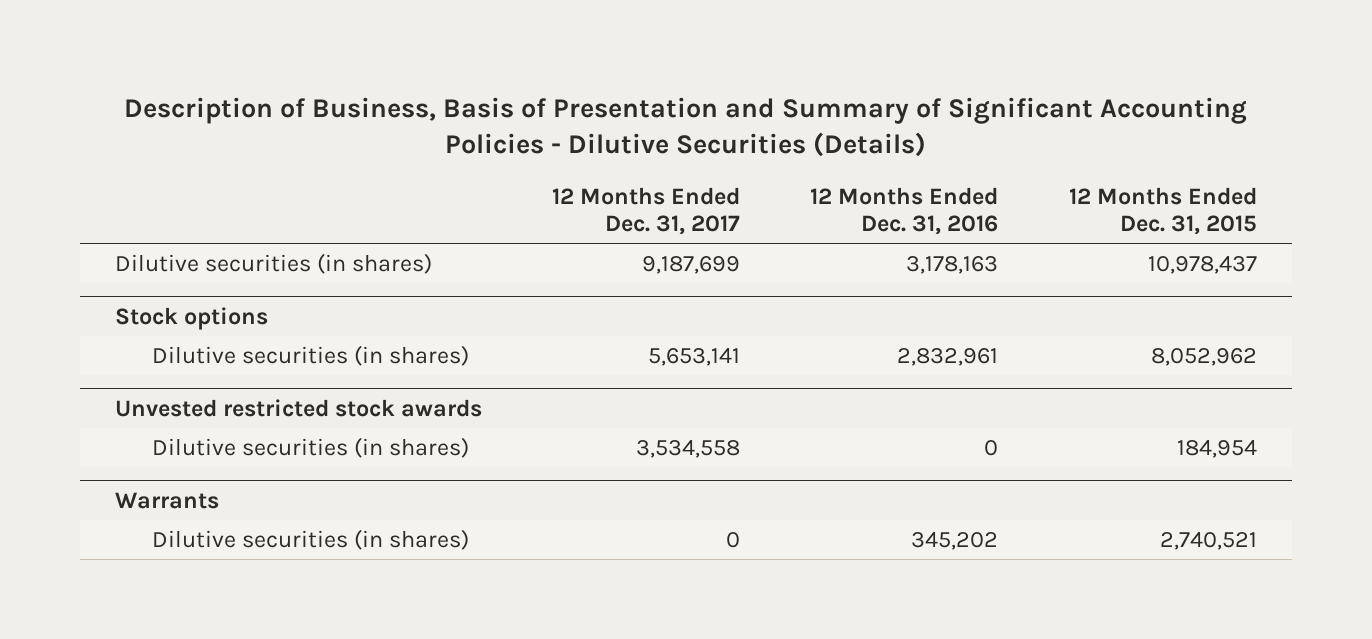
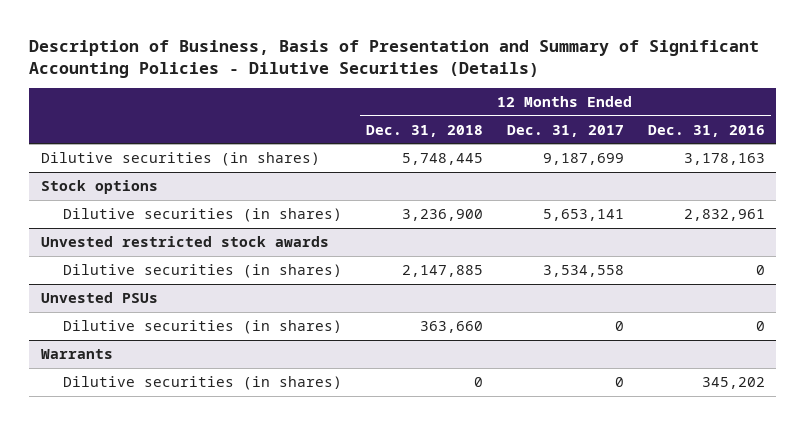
[1068,186,1257,236] 12 Months Ended Dec. 31, 2015 -> none
none -> [366,124,484,137] Dec. 31, 2018
none -> [41,291,159,303] Unvested PSUs
none -> [63,319,343,334] Dilutive securities (in shares)

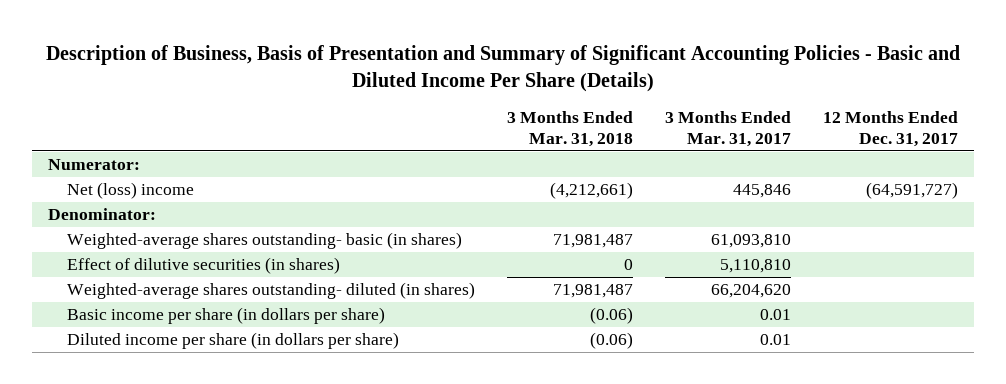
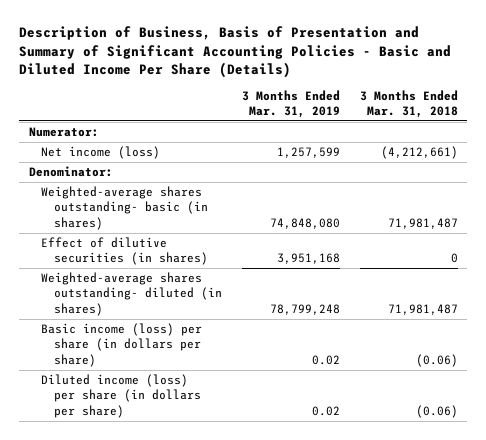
[664,111,791,147] 3 Months Ended Mar. 31, 2017 -> none
[822,111,958,147] 12 Months Ended Dec. 31, 2017 -> none
none -> [241,89,340,119] 3 Months Ended Mar. 31, 2019
[66,182,194,200] Net (loss) income -> [41,146,161,160] Net income (loss)
[66,307,385,325] Basic income per share (in dollars per share) -> [41,323,203,367] Basic income (loss) per share (in dollars per share)
[66,332,399,350] Diluted income per share (in dollars per share) -> [41,374,202,418] Diluted income (loss) per share (in dollars per share)

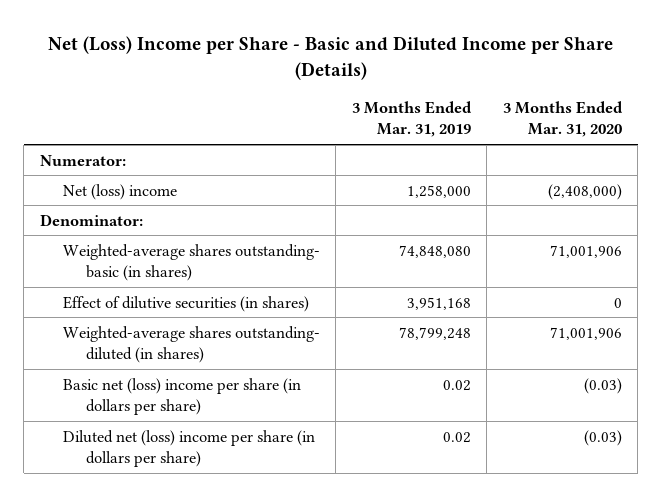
[18,26,451,78] Description of Business, Basis of Presentation and Summary of Significant Accounting Policies - Basic and Diluted Income Per Share (Details) -> [47,35,613,80] Net (Loss) Income per Share - Basic and Diluted Income per Share (Details)
[359,89,458,119] 3 Months Ended Mar. 31, 2018 -> none
none -> [502,100,623,138] 3 Months Ended Mar. 31, 2020
[41,146,161,160] Net income (loss) -> [63,183,178,200] Net (loss) income
[276,147,340,159] 1,257,599 -> [406,184,471,198] 1,258,000
[41,323,203,367] Basic income (loss) per share (in dollars per share) -> [63,377,302,415] Basic net (loss) income per share (in dollars per share)
[41,374,202,418] Diluted income (loss) per share (in dollars per share) -> [63,429,316,467] Diluted net (loss) income per share (in dollars per share)

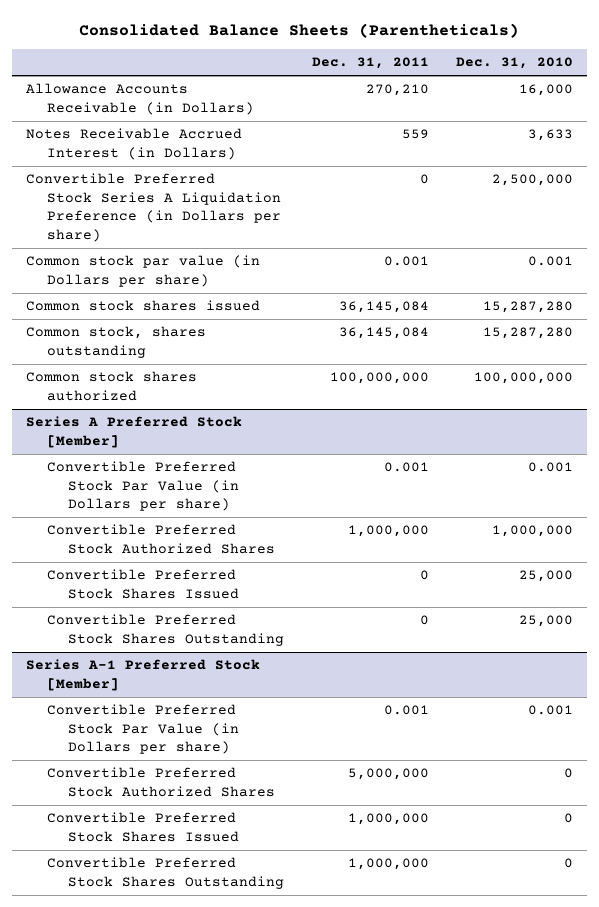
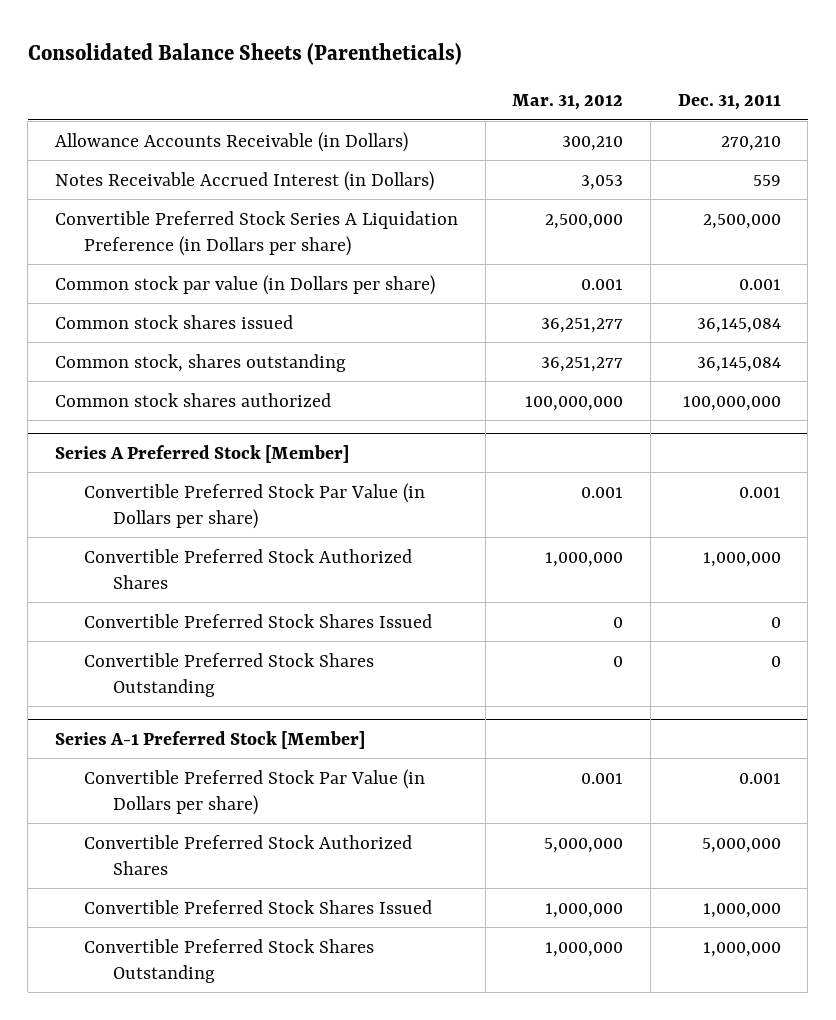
[456,57,574,70] Dec. 31, 2010 -> none
none -> [512,94,624,111] Mar. 31, 2012
[419,174,429,185] 0 -> [702,213,781,229] 2,500,000

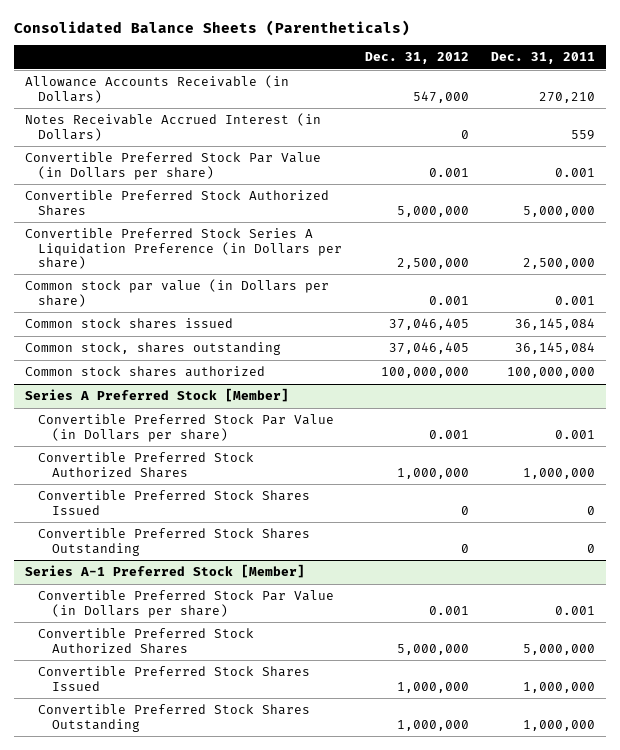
[512,94,624,111] Mar. 31, 2012 -> none
none -> [364,52,469,65] Dec. 31, 2012
[54,131,408,152] Allowance Accounts Receivable (in Dollars) -> [24,75,289,103] Αllowancе Αccounts Rеcеivablе (in Dollars)
none -> [24,152,321,180] Convertible Preferred Stock Par Value (in Dollars per share)
none -> [24,190,329,216] Convertible Preferred Stock Authorized Shares

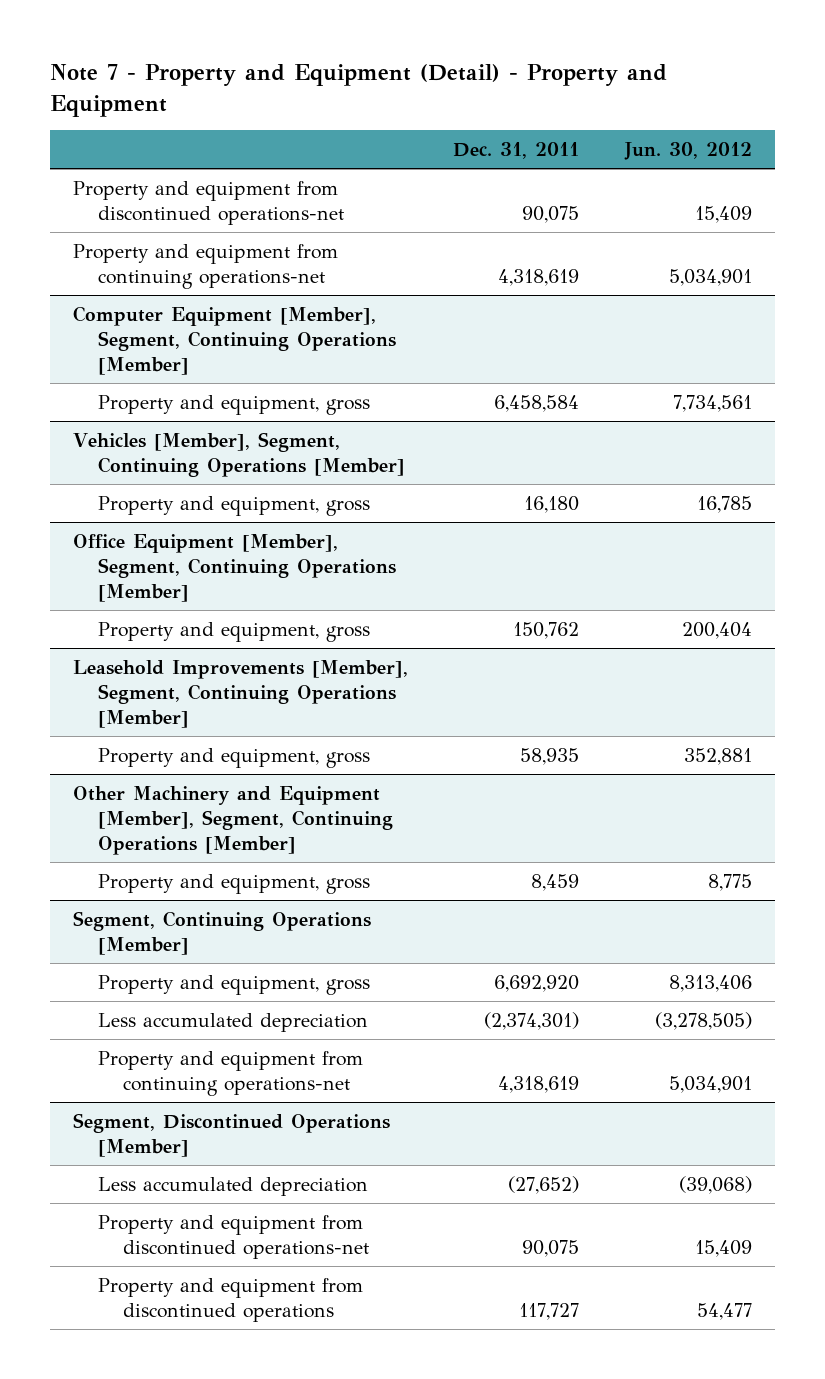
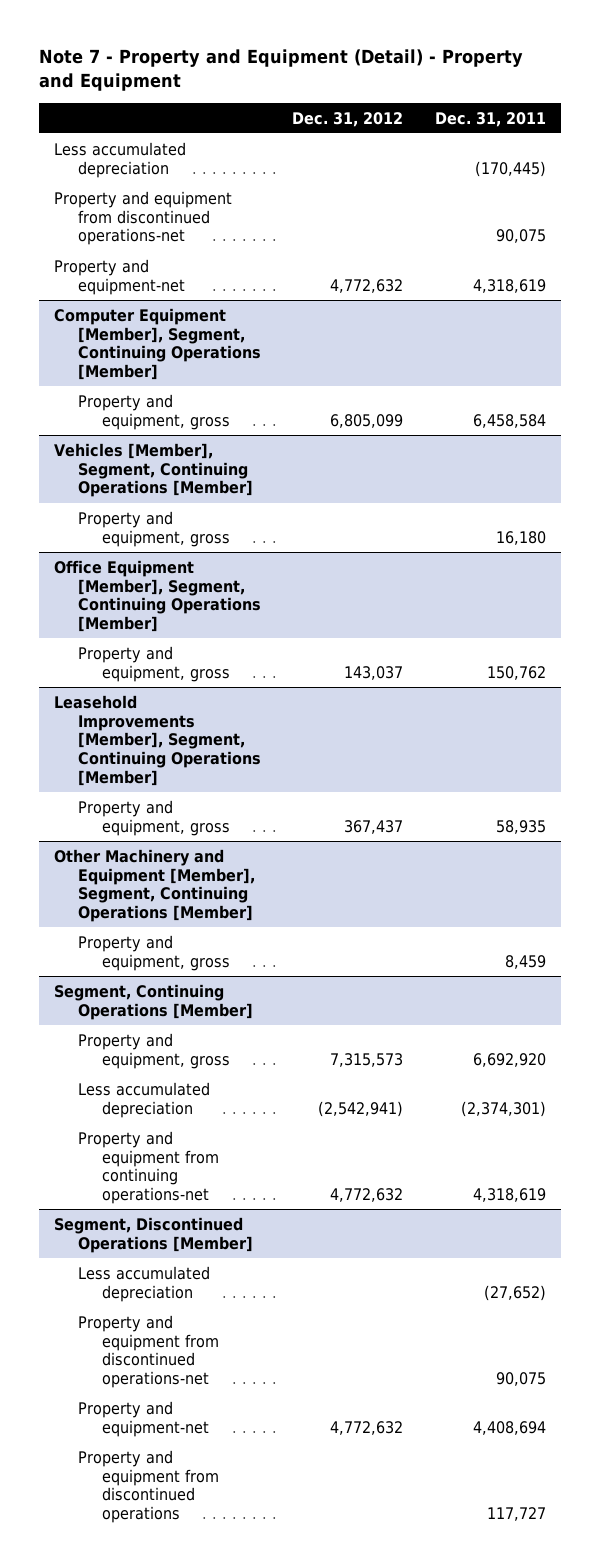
[624,142,753,161] Jun. 30, 2012 -> none
none -> [292,111,404,127] Dec. 31, 2012
none -> [54,141,187,178] Less accumulated depreciation
[72,243,338,289] Property and equipment from continuing operations-net -> [54,258,186,295] Property and equipment-net
none -> [78,1400,210,1437] Property and equipment-net

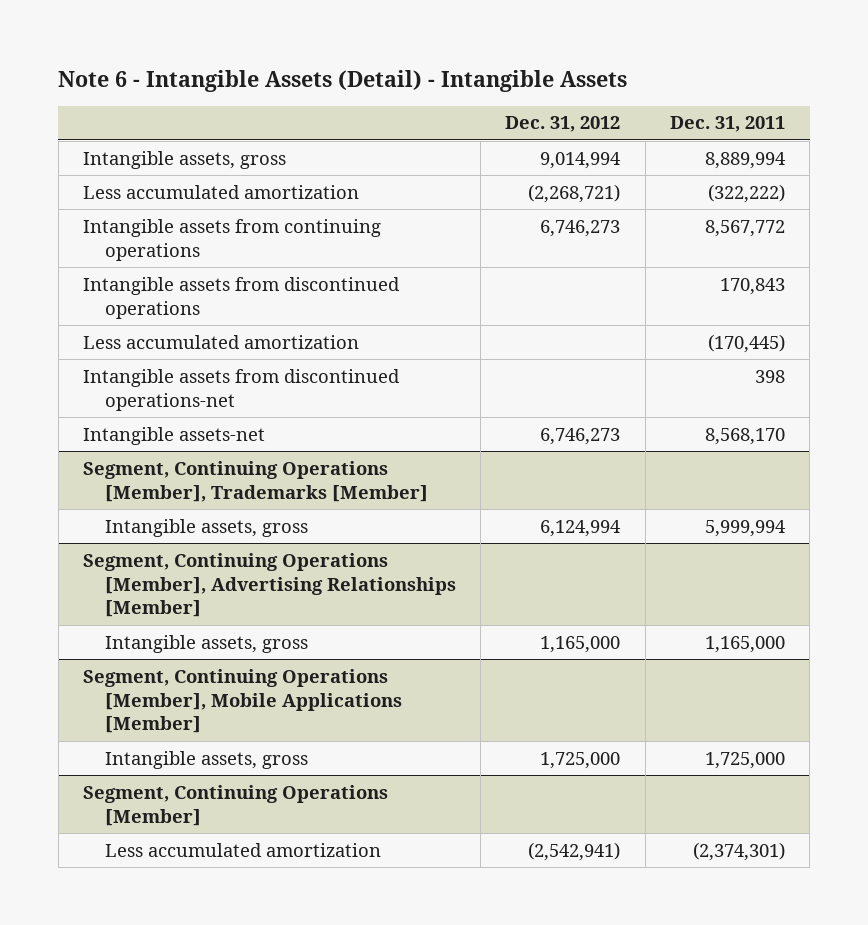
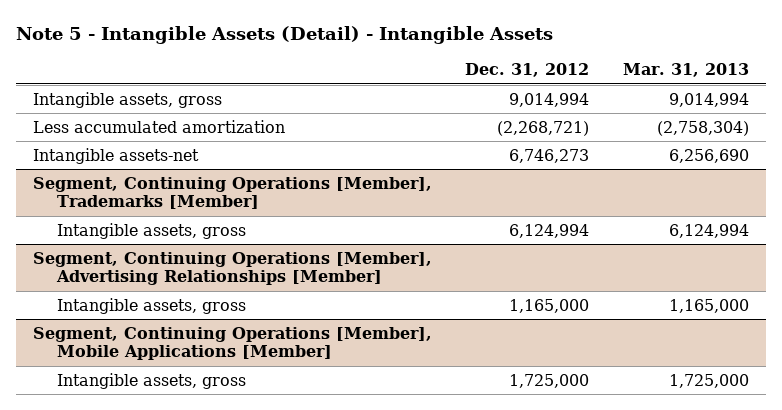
[58,70,628,93] Note 6 - Intangible Assets (Detail) - Intangible Assets -> [15,25,553,44] Note 5 - Intangible Assets (Detail) - Intangible Assets
[669,116,785,133] Dec. 31, 2011 -> none
none -> [623,63,750,78] Mar. 31, 2013
[82,218,381,261] Intangible assets from continuing operations -> none
[82,276,400,319] Intangible assets from discontinued operations -> none
[82,334,359,349] Less accumulated amortization -> none
[82,368,400,411] Intangible assets from discontinued operations-net -> none
[82,784,388,826] Segment, Continuing Operations [Member] -> none
[104,842,381,857] Less accumulated amortization -> none

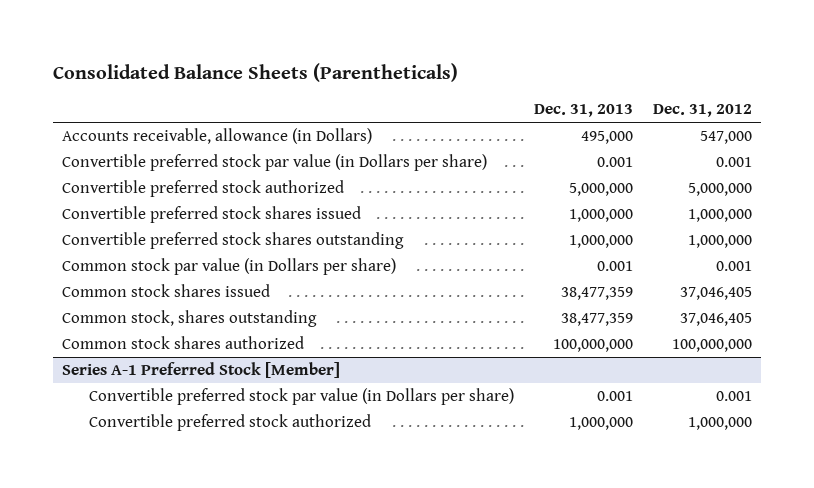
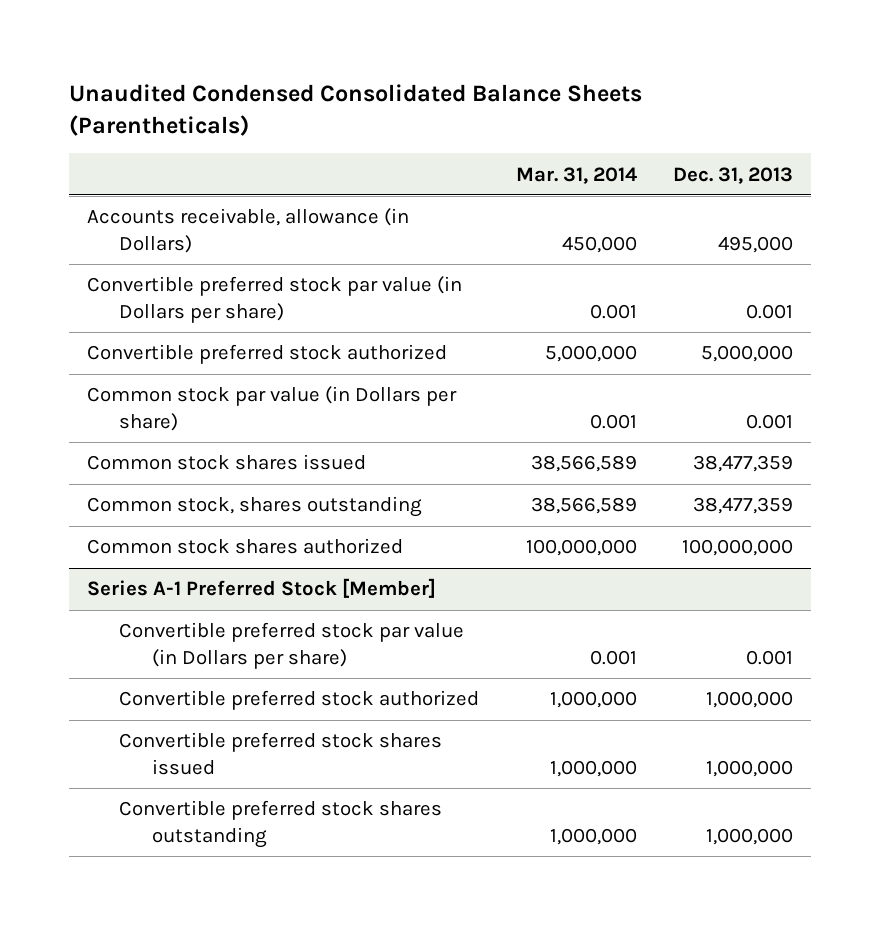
[52,62,458,82] Consolidated Balance Sheets (Parentheticals) -> [68,83,642,136] Unaudited Condensed Consolidated Balance Sheets (Parentheticals)
[652,104,752,118] Dec. 31, 2012 -> none
none -> [515,166,637,184] Mar. 31, 2014
[62,206,362,224] Convertible preferred stock shares issued -> none
[62,232,405,250] Convertible preferred stock shares outstanding -> none
none -> [119,732,443,776] Convertible preferred stock shares issued
none -> [119,800,443,849] Convertible preferred stock shares outstanding

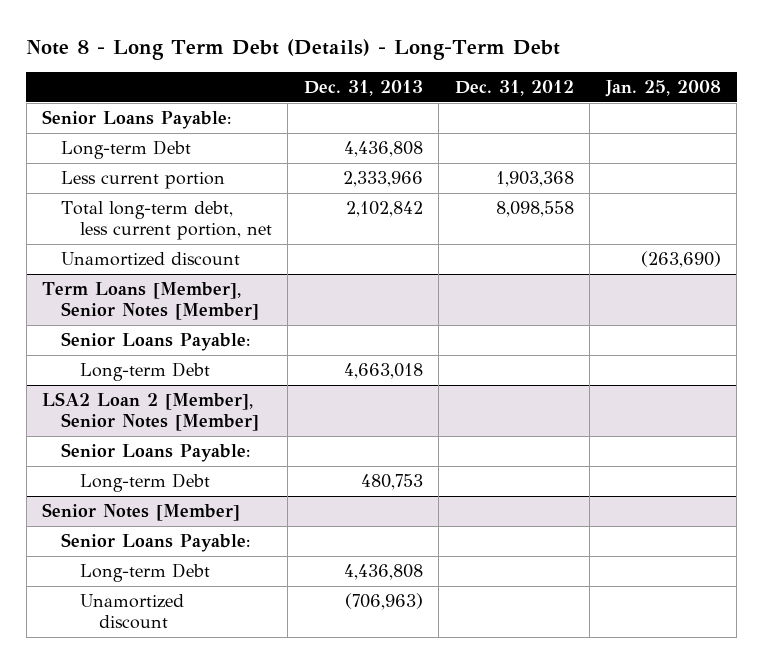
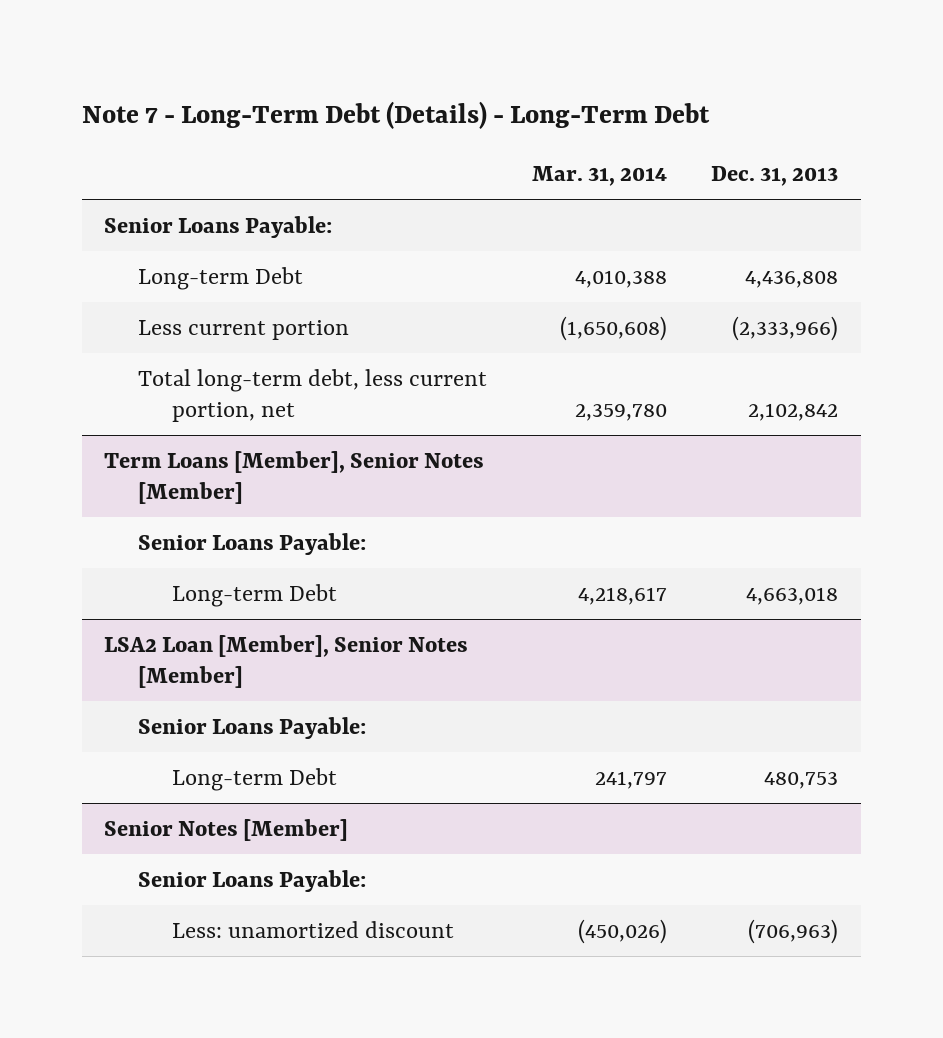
[26,39,561,61] Note 8 - Long Term Debt (Details) - Long-Term Debt -> [82,100,711,129] Note 7 - Long-Term Debt (Details) - Long-Term Debt
[454,79,574,96] Dec. 31, 2012 -> none
[604,79,721,97] Jan. 25, 2008 -> none
none -> [531,166,667,187] Mar. 31, 2014
[342,171,423,188] 2,333,966 -> [732,315,839,341] (2,333,966)
[61,252,241,267] Unamortized discount -> none
[42,392,260,432] LSA2 Loan 2 [Member], Senior Notes [Member] -> [104,634,469,688] LSA2 Loan [Member], Senior Notes [Member]
[79,563,210,583] Long-term Debt -> none
[79,594,184,630] Unamortized discount -> [172,920,455,938] Less: unamortized discount

